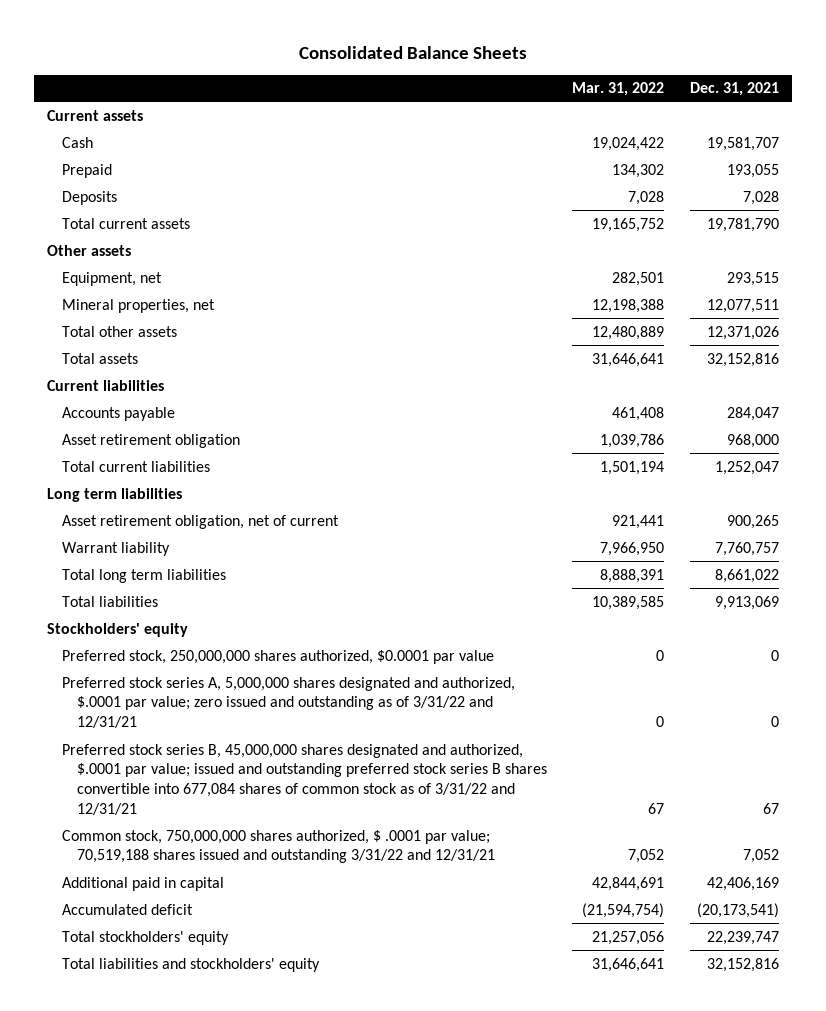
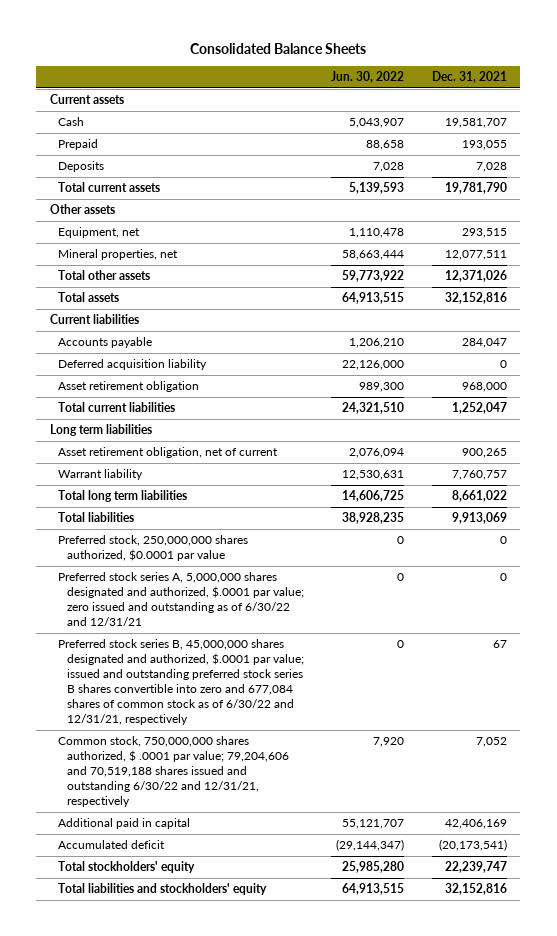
[572,82,665,97] Mar. 31, 2022 -> none
none -> [331,70,405,83] Jun. 30, 2022
none -> [58,359,208,371] Deferred acquisition liability
[46,622,188,637] Stockholders' equity -> none
[61,676,515,729] Preferred stock series A, 5,000,000 shares designated and authorized, $.0001 par value; zero issued and outstanding as of 3/31/22 and 12/31/21 -> [58,572,304,627] Preferred stock series A, 5,000,000 shares designated and authorized, $.0001 par value; zero issued and outstanding as of 6/30/22 and 12/31/21
[61,743,547,816] Preferred stock series B, 45,000,000 shares designated and authorized, $.0001 par value; issued and outstanding preferred stock series B shares convertible into 677,084 shares of common stock as of 3/31/22 and 12/31/21 -> [58,639,304,726] Preferred stock series B, 45,000,000 shares designated and authorized, $.0001 par value; issued and outstanding preferred stock series B shares convertible into zero and 677,084 shares of common stock as of 6/30/22 and 12/31/21, respectively
[61,829,495,864] Common stock, 750,000,000 shares authorized, $ .0001 par value; 70,519,188 shares issued and outstanding 3/31/22 and 12/31/21 -> [58,736,289,808] Common stock, 750,000,000 shares authorized, $ .0001 par value; 79,204,606 and 70,519,188 shares issued and outstanding 6/30/22 and 12/31/21, respectively

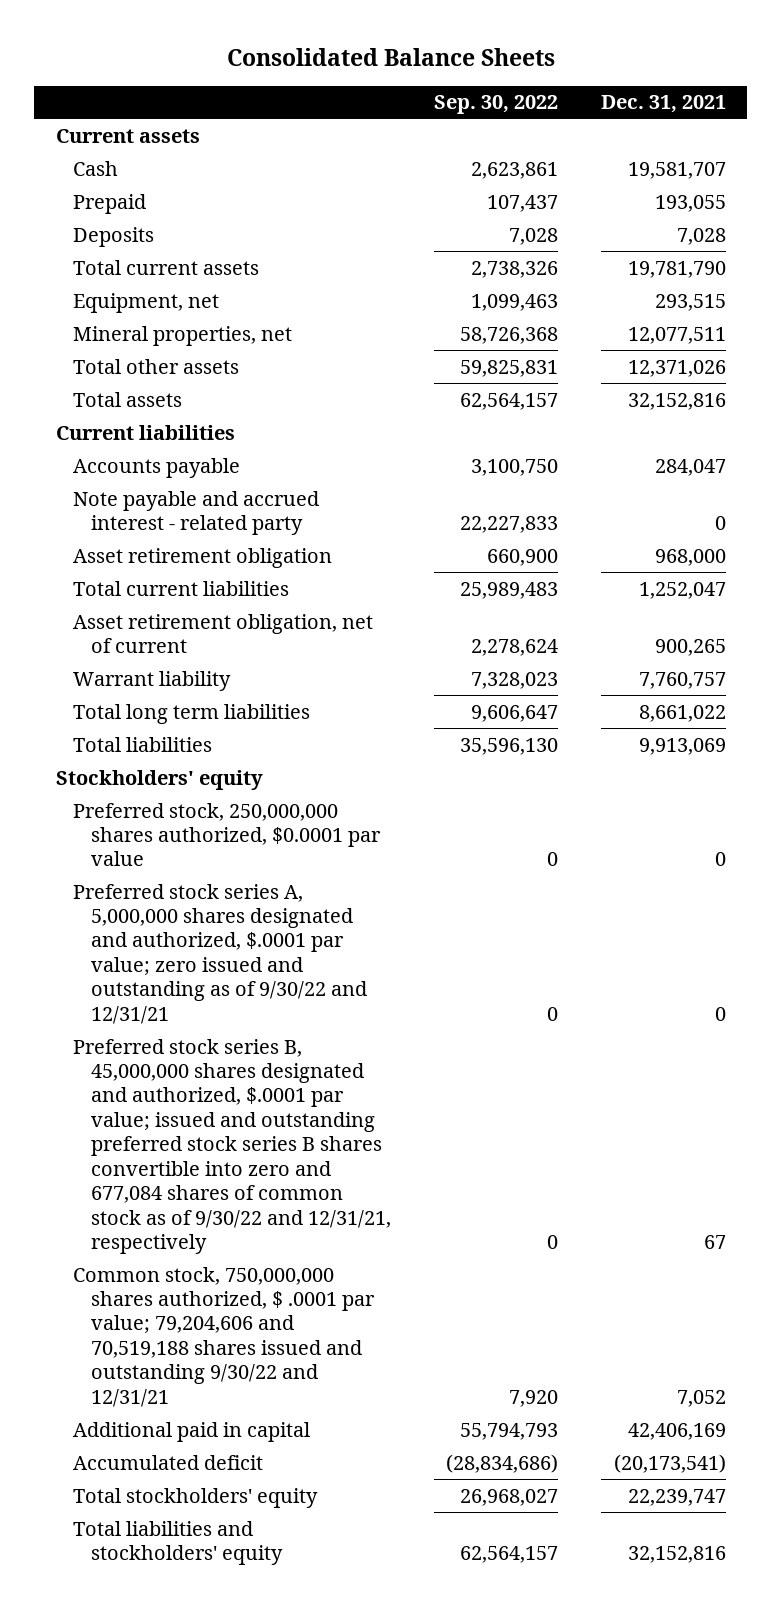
[331,70,405,83] Jun. 30, 2022 -> none
none -> [433,95,558,115] Sep. 30, 2022
[49,204,115,215] Other assets -> none
[58,359,208,371] Deferred acquisition liability -> [73,490,320,535] Note payable and accrued interest - related party
[49,424,152,437] Long term liabilities -> none
none -> [55,769,263,790] Stockholders' equity
[58,572,304,627] Preferred stock series A, 5,000,000 shares designated and authorized, $.0001 par value; zero issued and outstanding as of 6/30/22 and 12/31/21 -> [73,883,368,1024] Preferred stock series A, 5,000,000 shares designated and authorized, $.0001 par value; zero issued and outstanding as of 9/30/22 and 12/31/21
[58,639,304,726] Preferred stock series B, 45,000,000 shares designated and authorized, $.0001 par value; issued and outstanding preferred stock series B shares convertible into zero and 677,084 shares of common stock as of 6/30/22 and 12/31/21, respectively -> [73,1038,392,1255] Preferred stock series B, 45,000,000 shares designated and authorized, $.0001 par value; issued and outstanding preferred stock series B shares convertible into zero and 677,084 shares of common stock as of 9/30/22 and 12/31/21, respectively
[58,736,289,808] Common stock, 750,000,000 shares authorized, $ .0001 par value; 79,204,606 and 70,519,188 shares issued and outstanding 6/30/22 and 12/31/21, respectively -> [73,1266,376,1407] Common stock, 750,000,000 shares authorized, $ .0001 par value; 79,204,606 and 70,519,188 shares issued and outstanding 9/30/22 and 12/31/21

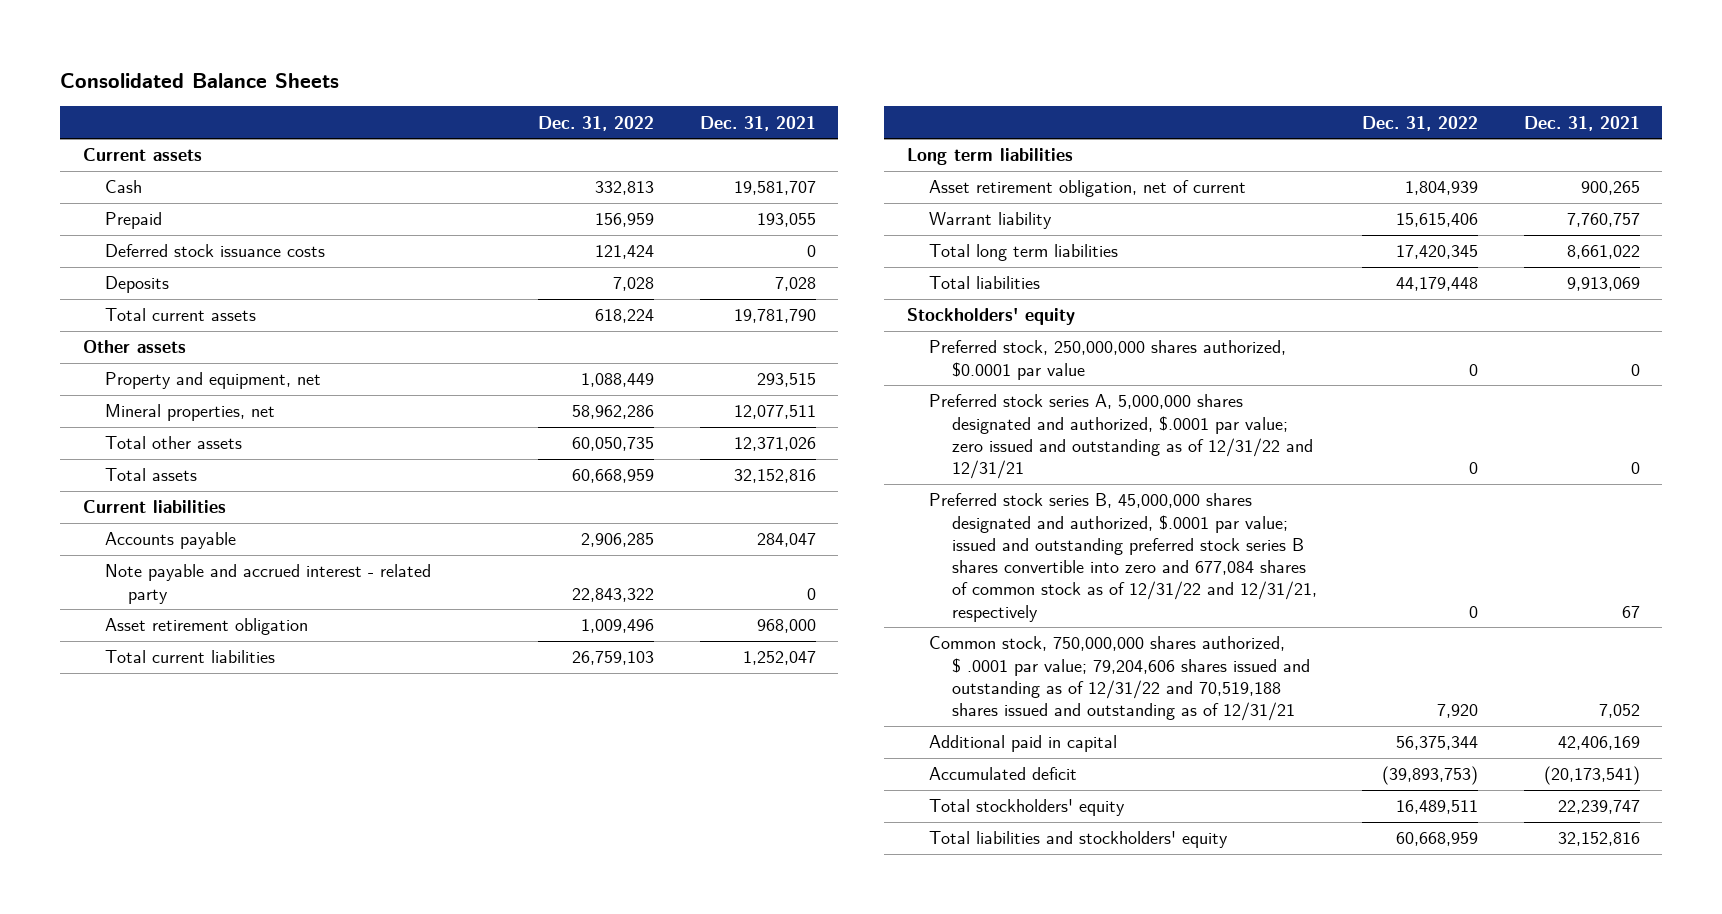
[433,95,558,115] Sep. 30, 2022 -> none
none -> [538,115,655,131] Dec. 31, 2022
none -> [105,244,326,258] Deferred stock issuance costs
none -> [82,340,186,354] Other assets
[73,292,220,313] Equipment, net -> [105,372,322,390] Property and equipment, net
none -> [906,148,1073,166] Long term liabilities
[73,883,368,1024] Preferred stock series A, 5,000,000 shares designated and authorized, $.0001 par value; zero issued and outstanding as of 9/30/22 and 12/31/21 -> [929,394,1313,480] Preferred stock series A, 5,000,000 shares designated and authorized, $.0001 par value; zero issued and outstanding as of 12/31/22 and 12/31/21
[73,1038,392,1255] Preferred stock series B, 45,000,000 shares designated and authorized, $.0001 par value; issued and outstanding preferred stock series B shares convertible into zero and 677,084 shares of common stock as of 9/30/22 and 12/31/21, respectively -> [929,493,1317,622] Preferred stock series B, 45,000,000 shares designated and authorized, $.0001 par value; issued and outstanding preferred stock series B shares convertible into zero and 677,084 shares of common stock as of 12/31/22 and 12/31/21, respectively
[73,1266,376,1407] Common stock, 750,000,000 shares authorized, $ .0001 par value; 79,204,606 and 70,519,188 shares issued and outstanding 9/30/22 and 12/31/21 -> [929,636,1310,722] Common stock, 750,000,000 shares authorized, $ .0001 par value; 79,204,606 shares issued and outstanding as of 12/31/22 and 70,519,188 shares issued and outstanding as of 12/31/21

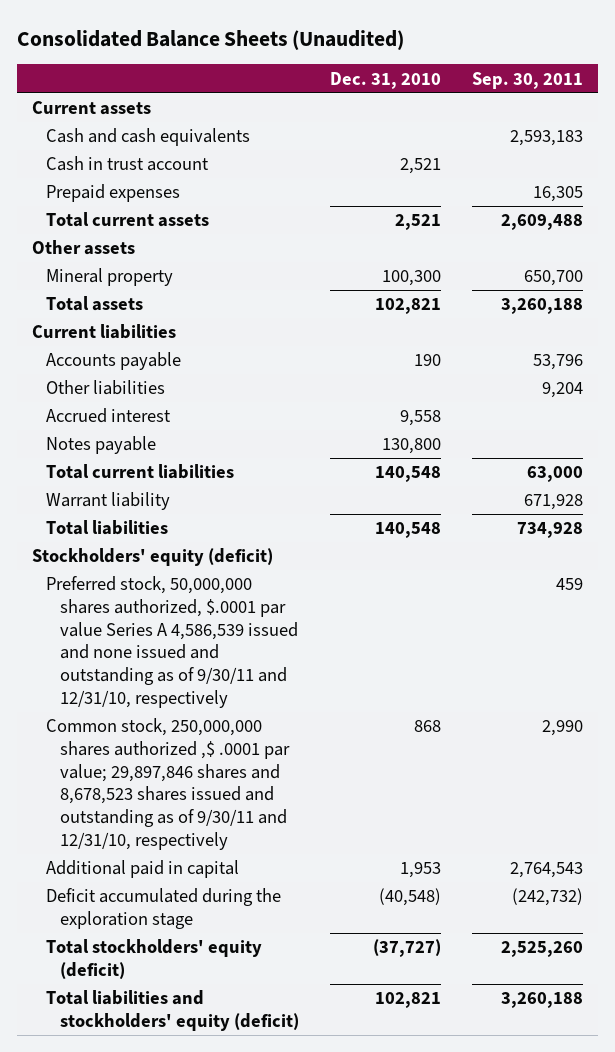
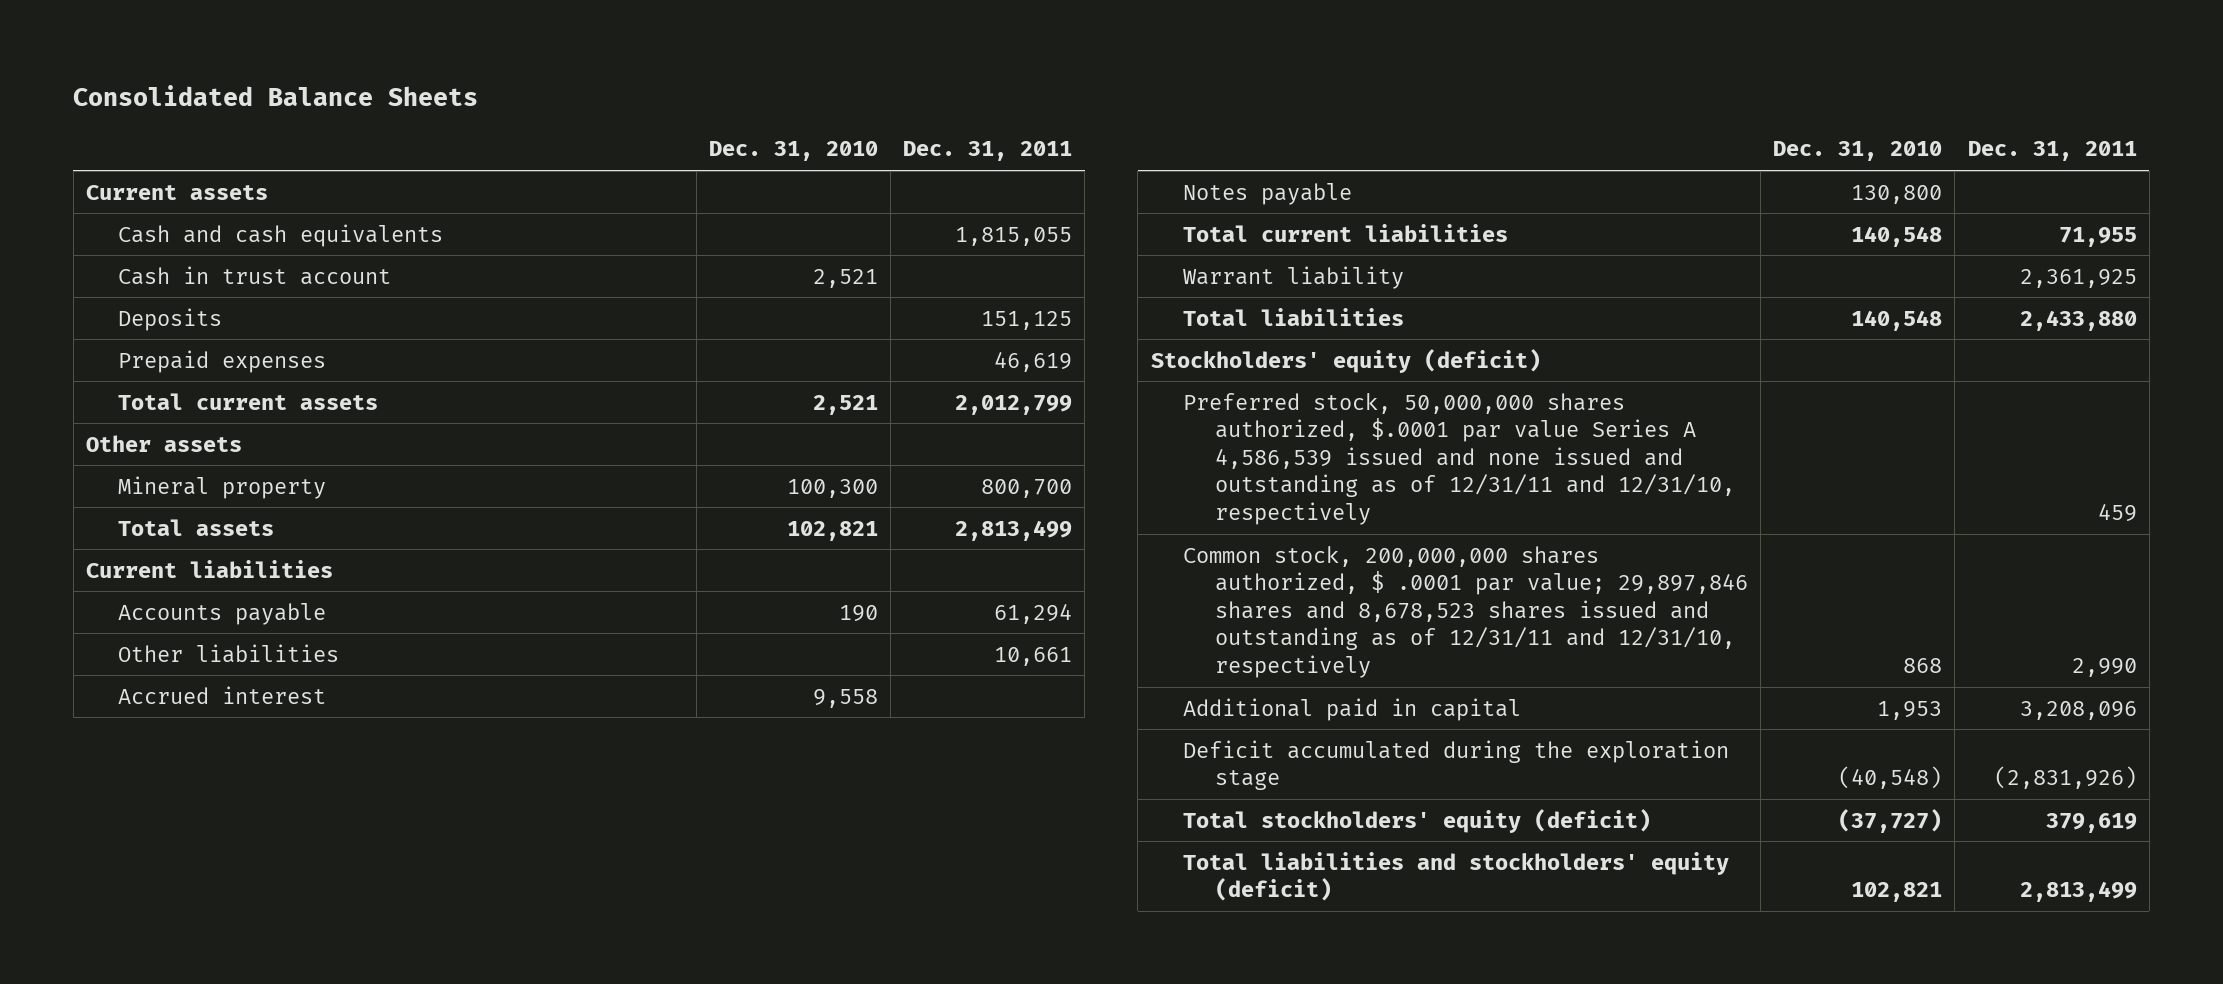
[16,29,404,50] Consolidated Balance Sheets (Unaudited) -> [73,85,479,107] Consolidated Balance Sheets
[471,71,583,89] Sep. 30, 2011 -> none
none -> [903,141,1073,162] Dec. 31, 2011
none -> [118,307,223,331] Deposits
[45,576,298,708] Preferred stock, 50,000,000 shares authorized, $.0001 par value Series A 4,586,539 issued and none issued and outstanding as of 9/30/11 and 12/31/10, respectively -> [1182,392,1735,526] Preferred stock, 50,000,000 shares authorized, $.0001 par value Series A 4,586,539 issued and none issued and outstanding as of 12/31/11 and 12/31/10, respectively
[45,718,290,850] Common stock, 250,000,000 shares authorized ,$ .0001 par value; 29,897,846 shares and 8,678,523 shares issued and outstanding as of 9/30/11 and 12/31/10, respectively -> [1182,545,1748,679] Common stock, 200,000,000 shares authorized, $ .0001 par value; 29,897,846 shares and 8,678,523 shares issued and outstanding as of 12/31/11 and 12/31/10, respectively

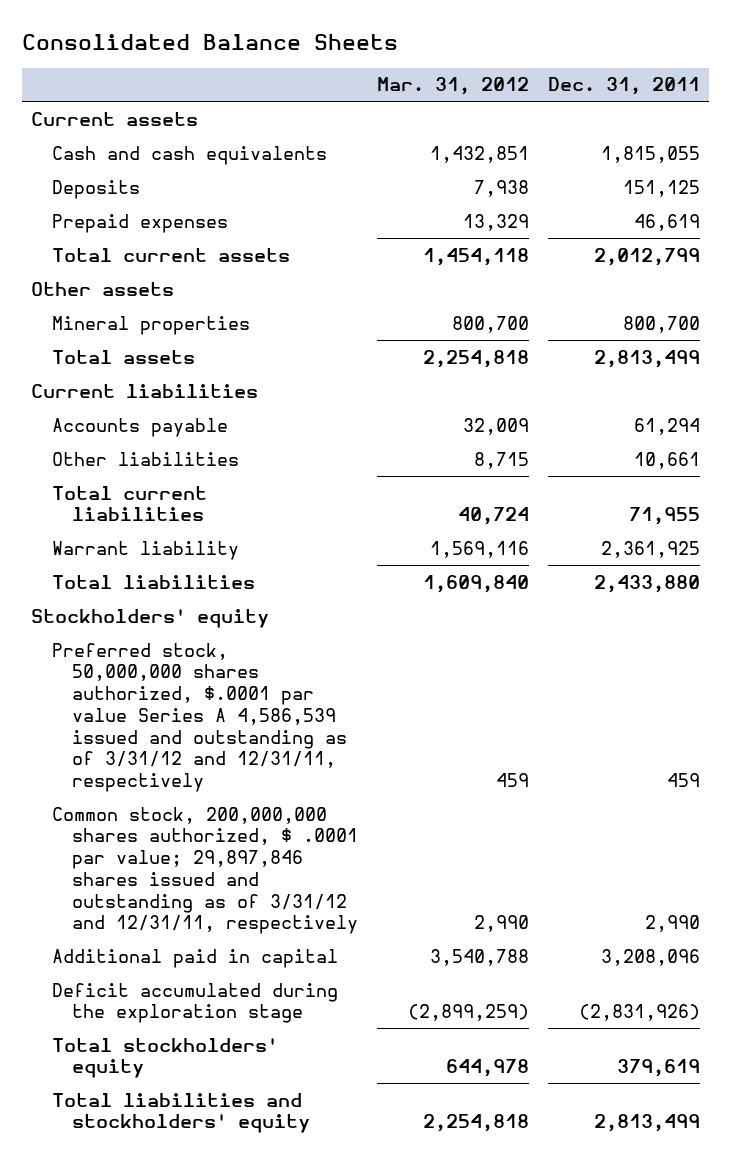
[708,141,878,162] Dec. 31, 2010 -> none
none -> [377,77,530,96] Mar. 31, 2012
[118,265,392,285] Cash in trust account -> none
[118,475,327,499] Mineral property -> [51,315,250,335] Mineral properties
[118,685,327,704] Accrued interest -> none
[1182,182,1352,205] Notes payable -> none
[1150,348,1541,373] Stockholders' equity (deficit) -> [31,608,270,628] Stockholders' equity
[1182,392,1735,526] Preferred stock, 50,000,000 shares authorized, $.0001 par value Series A 4,586,539 issued and none issued and outstanding as of 12/31/11 and 12/31/10, respectively -> [51,642,348,793] Preferred stock, 50,000,000 shares authorized, $.0001 par value Series A 4,586,539 issued and outstanding as of 3/31/12 and 12/31/11, respectively
[1182,545,1748,679] Common stock, 200,000,000 shares authorized, $ .0001 par value; 29,897,846 shares and 8,678,523 shares issued and outstanding as of 12/31/11 and 12/31/10, respectively -> [51,806,359,935] Common stock, 200,000,000 shares authorized, $ .0001 par value; 29,897,846 shares issued and outstanding as of 3/31/12 and 12/31/11, respectively
[1182,808,1651,833] Total stockholders' equity (deficit) -> [51,1037,278,1079] Total stockholders' equity
[1182,851,1729,902] Total liabilities and stockholders' equity (deficit) -> [51,1092,311,1134] Total liabilities and stockholders' equity

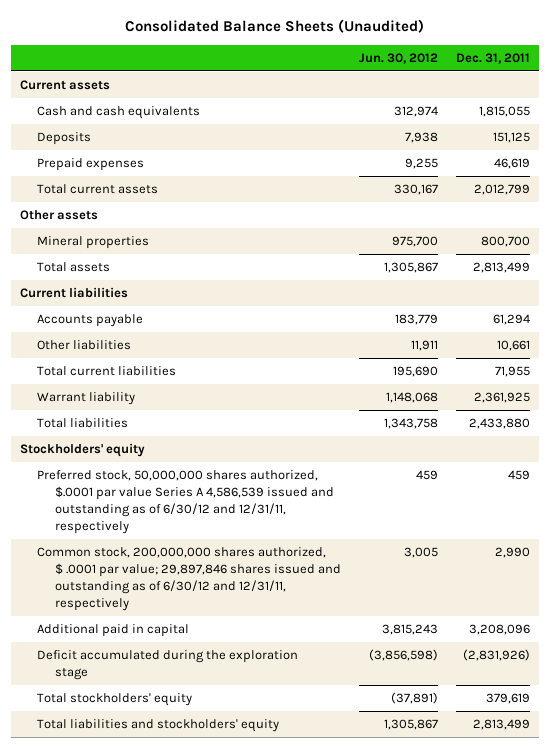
[21,33,398,50] Consolidated Balance Sheets -> [125,19,425,34] Consolidated Balance Sheets (Unaudited)
[377,77,530,96] Mar. 31, 2012 -> none
none -> [358,52,438,64] Jun. 30, 2012
[51,642,348,793] Preferred stock, 50,000,000 shares authorized, $.0001 par value Series A 4,586,539 issued and outstanding as of 3/31/12 and 12/31/11, respectively -> [37,470,334,534] Preferred stock, 50,000,000 shares authorized, $.0001 par value Series A 4,586,539 issued and outstanding as of 6/30/12 and 12/31/11, respectively
[51,806,359,935] Common stock, 200,000,000 shares authorized, $ .0001 par value; 29,897,846 shares issued and outstanding as of 3/31/12 and 12/31/11, respectively -> [37,547,341,611] Common stock, 200,000,000 shares authorized, $ .0001 par value; 29,897,846 shares issued and outstanding as of 6/30/12 and 12/31/11, respectively

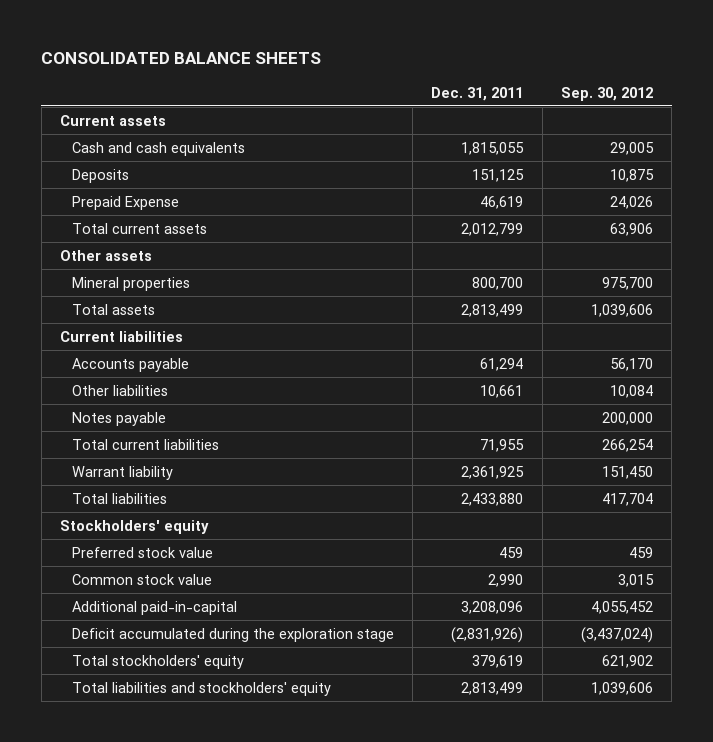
[125,19,425,34] Consolidated Balance Sheets (Unaudited) -> [41,52,322,65] CONSOLIDATED BALANCE SHEETS
[358,52,438,64] Jun. 30, 2012 -> none
none -> [561,86,654,101] Sep. 30, 2012
[37,158,145,172] Prepaid expenses -> [71,195,179,210] Prepaid Expense
none -> [71,411,166,426] Notes payable
[37,470,334,534] Preferred stock, 50,000,000 shares authorized, $.0001 par value Series A 4,586,539 issued and outstanding as of 6/30/12 and 12/31/11, respectively -> [71,546,213,558] Preferred stock value
[37,547,341,611] Common stock, 200,000,000 shares authorized, $ .0001 par value; 29,897,846 shares issued and outstanding as of 6/30/12 and 12/31/11, respectively -> [71,573,212,585] Common stock value
[37,624,190,638] Additional paid in capital -> [71,600,237,615] Additional paid-in-capital

